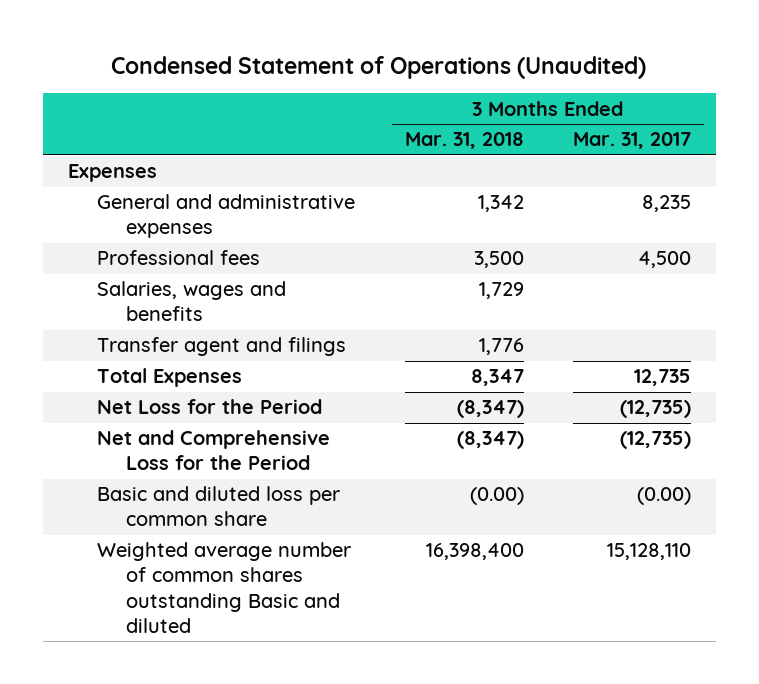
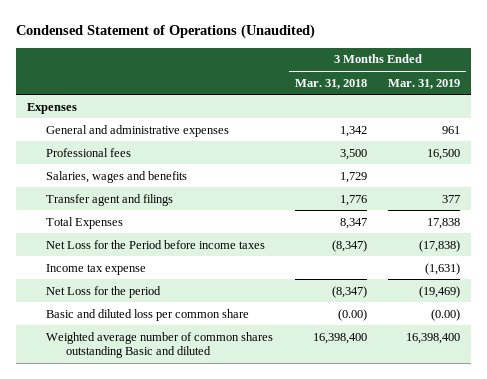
[573,132,692,150] Mar. 31, 2017 -> none
none -> [388,78,461,89] Mar. 31, 2019
[97,399,323,415] Net Loss for the Period -> [46,239,266,249] Net Loss for the Period before income taxes
none -> [46,263,147,275] Income tax expense
[97,430,331,471] Net and Comprehensive Loss for the Period -> [46,285,162,298] Net Loss for the period

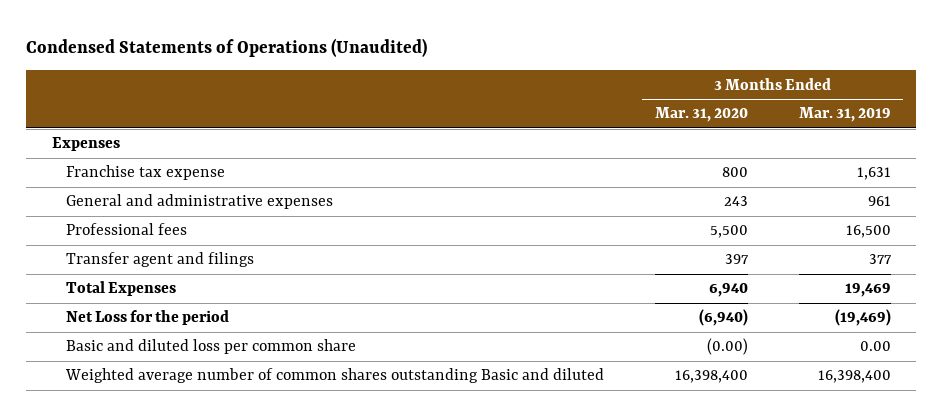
[15,24,315,40] Condensed Statement of Operations (Unaudited) -> [26,38,428,58] Condensed Statements of Operations (Unaudited)
[294,78,367,89] Mar. 31, 2018 -> none
none -> [654,107,748,123] Mar. 31, 2020
none -> [65,165,225,181] Franchise tax expense
[46,170,188,183] Salaries, wages and benefits -> none
[46,239,266,249] Net Loss for the Period before income taxes -> none
[46,263,147,275] Income tax expense -> none
[427,217,461,229] 17,838 -> [844,283,891,298] 19,469
[431,308,461,321] (0.00) -> [859,341,891,352] 0.00

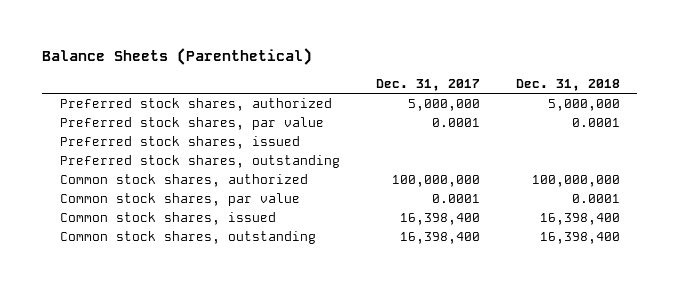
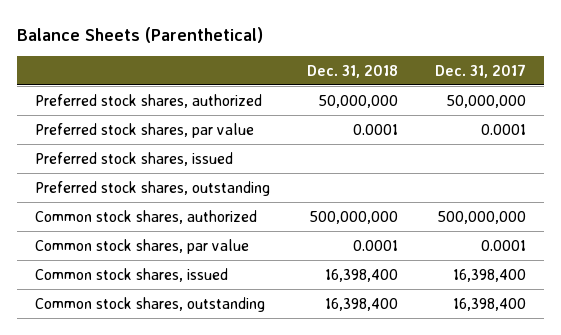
[407,98,480,111] 5,000,000 -> [445,94,526,108] 50,000,000
[547,98,620,111] 5,000,000 -> [317,94,398,108] 50,000,000
[391,174,480,187] 100,000,000 -> [436,210,526,224] 500,000,000
[531,174,620,187] 100,000,000 -> [308,210,398,224] 500,000,000

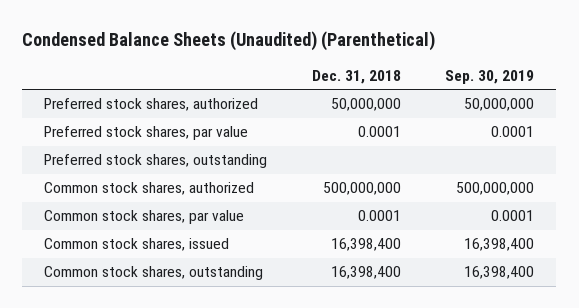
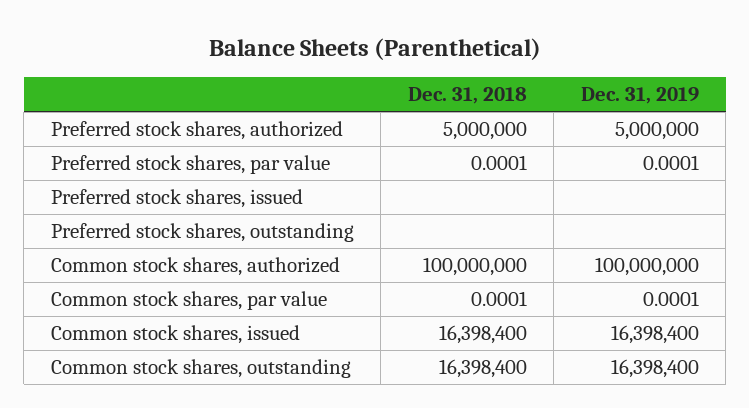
[22,31,436,52] Condensed Balance Sheets (Unaudited) (Parenthetical) -> [208,38,541,61] Balance Sheets (Parenthetical)
[445,69,535,84] Sep. 30, 2019 -> none
none -> [580,87,699,105] Dec. 31, 2019
[330,98,401,112] 50,000,000 -> [442,122,527,141] 5,000,000
none -> [50,189,303,209] Preferred stock shares, issued
[322,182,401,196] 500,000,000 -> [422,257,527,277] 100,000,000

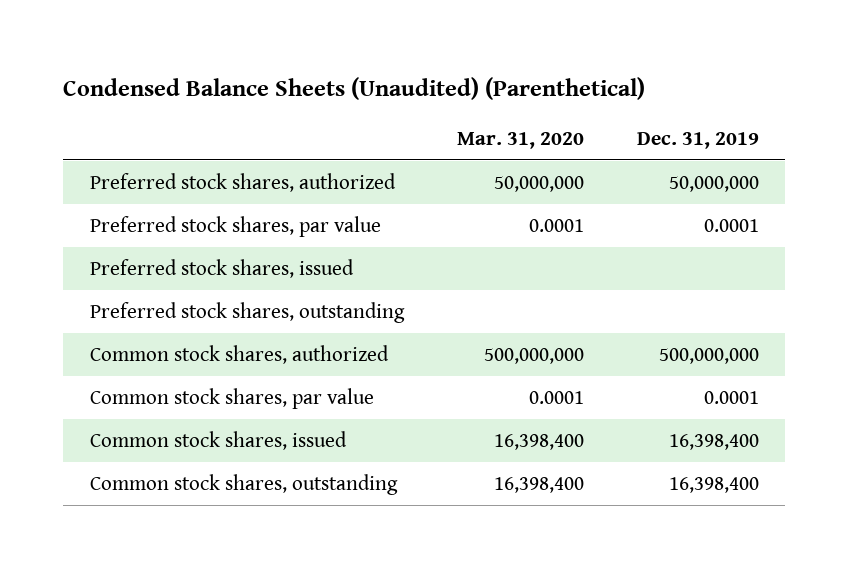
[208,38,541,61] Balance Sheets (Parenthetical) -> [63,76,646,100] Condensed Balance Sheets (Unaudited) (Parenthetical)
[407,87,527,105] Dec. 31, 2018 -> none
none -> [456,131,584,149] Mar. 31, 2020
[614,122,699,141] 5,000,000 -> [668,176,759,193] 50,000,000
[594,257,699,277] 100,000,000 -> [658,348,759,365] 500,000,000

